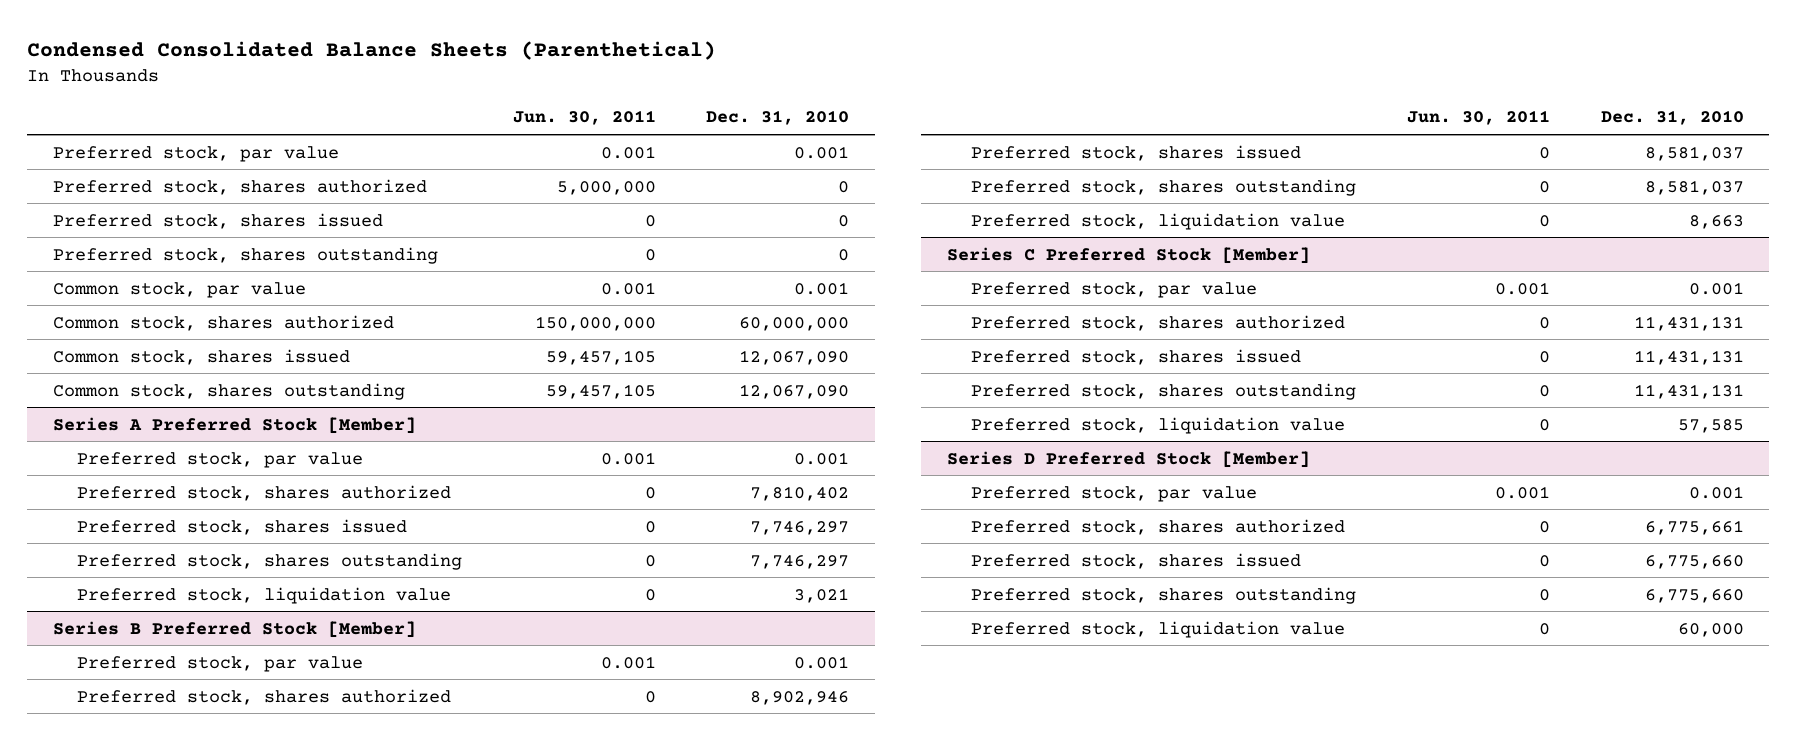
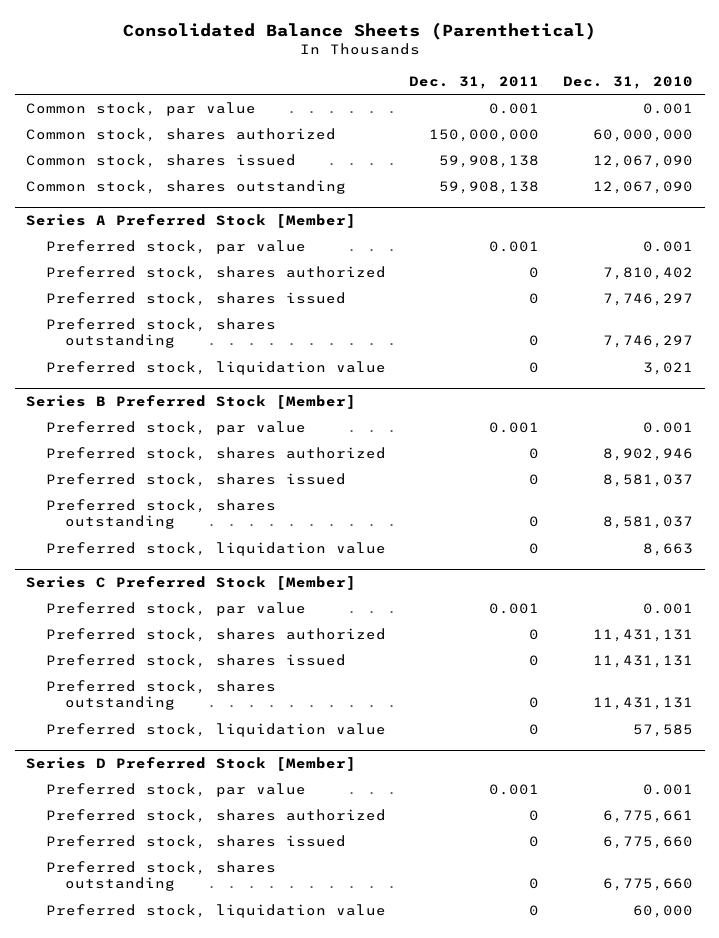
[27,41,717,61] Condensed Consolidated Balance Sheets (Parenthetical) -> [122,21,596,40] Consolidated Balance Sheets (Parenthetical)
[512,110,656,126] Jun. 30, 2011 -> none
none -> [409,75,540,89] Dec. 31, 2011
[52,145,339,162] Preferred stock, par value -> none
[52,178,427,195] Preferred stock, shares authorized -> none
[52,212,383,229] Preferred stock, shares issued -> none
[52,246,438,264] Preferred stock, shares outstanding -> none

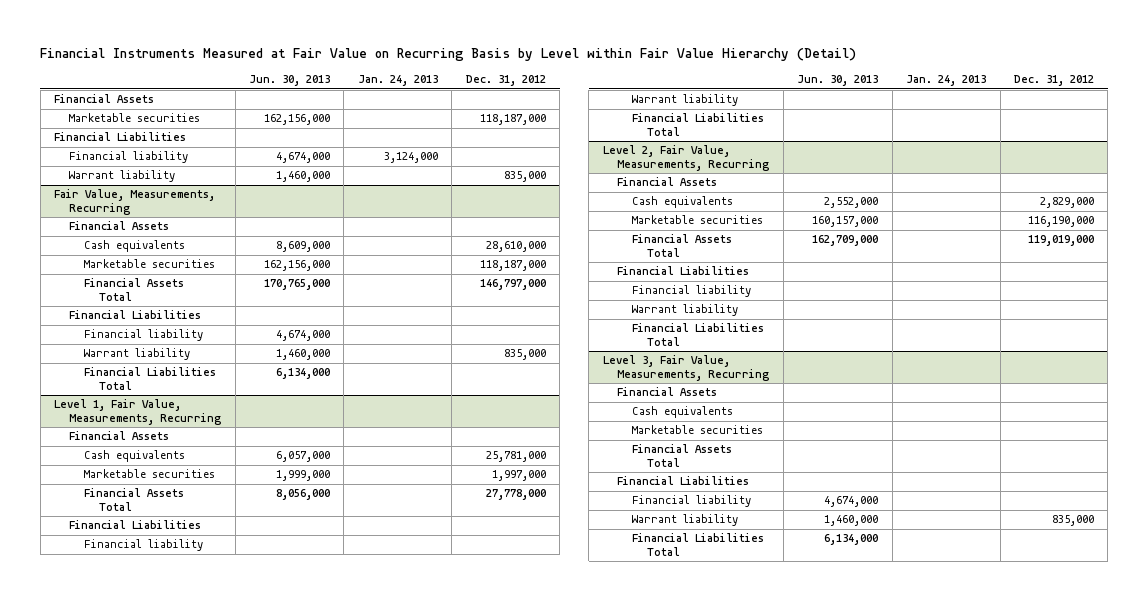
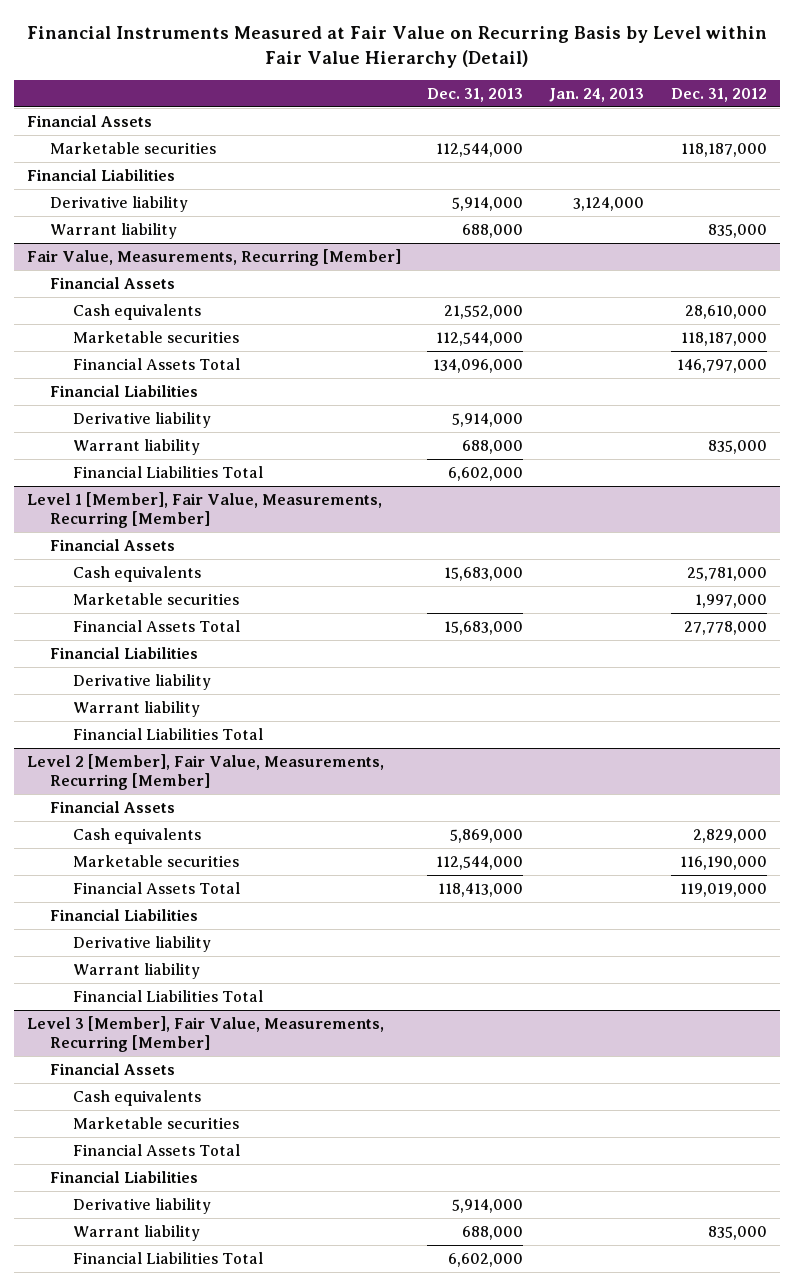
[248,75,330,87] Jun. 30, 2013 -> none
none -> [427,87,524,102] Dec. 31, 2013
[69,151,189,164] Financial liability -> [50,196,189,213] Derivative liability
[54,189,216,215] Fair Value, Measurements, Recurring -> [27,249,402,267] Fair Value, Measurements, Recurring [Member]
[84,329,204,342] Financial liability -> [73,412,212,429] Derivative liability
[54,399,222,425] Level 1, Fair Value, Measurements, Recurring -> [27,492,383,528] Level 1 [Member], Fair Value, Measurements, Recurring [Member]
[84,539,204,552] Financial liability -> [73,674,212,691] Derivative liability
[602,145,770,171] Level 2, Fair Value, Measurements, Recurring -> [27,754,385,790] Level 2 [Member], Fair Value, Measurements, Recurring [Member]
[632,285,752,298] Financial liability -> [73,936,212,953] Derivative liability
[602,355,770,381] Level 3, Fair Value, Measurements, Recurring -> [27,1016,385,1052] Level 3 [Member], Fair Value, Measurements, Recurring [Member]
[632,495,752,508] Financial liability -> [73,1198,212,1215] Derivative liability

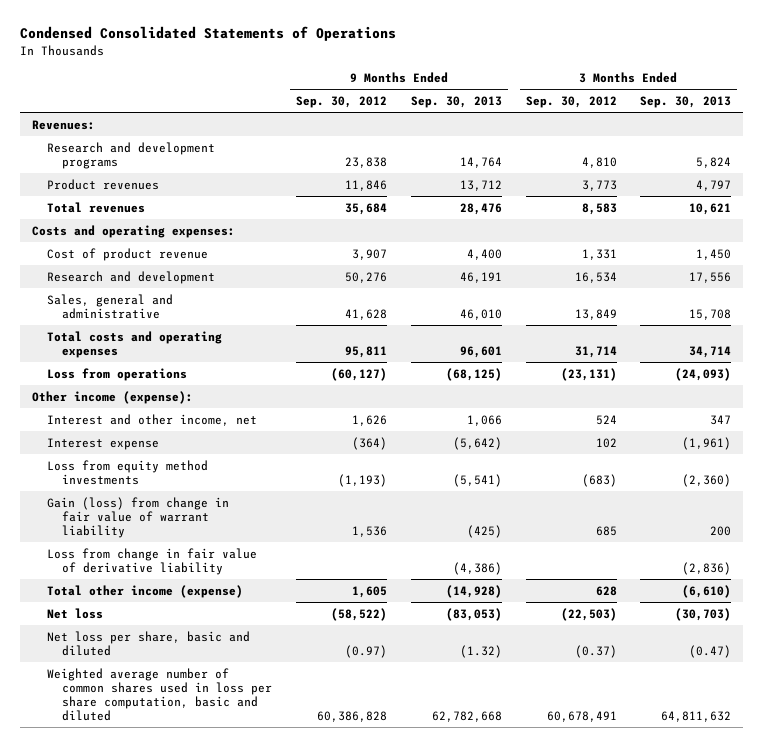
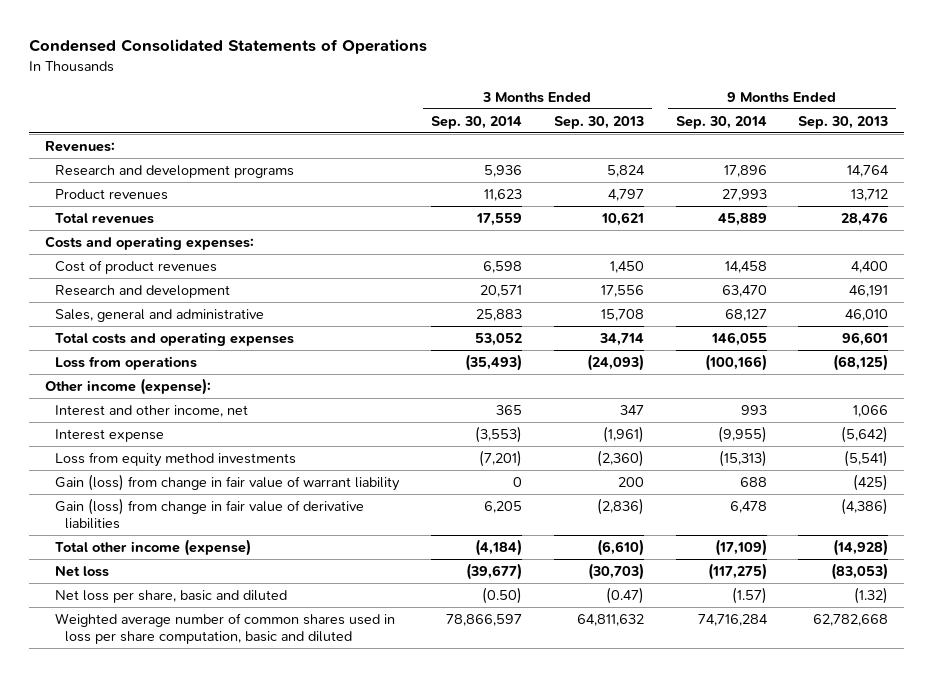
[296,96,388,109] Sep. 30, 2012 -> none
[525,96,617,109] Sep. 30, 2012 -> none
none -> [431,115,523,129] Sep. 30, 2014
none -> [675,115,767,129] Sep. 30, 2014
[46,247,208,261] Cost of product revenue -> [55,259,218,274] Cost of product revenues
[46,547,257,575] Loss from change in fair value of derivative liability -> [55,497,365,530] Gain (loss) from change in fair value of derivative liabilities

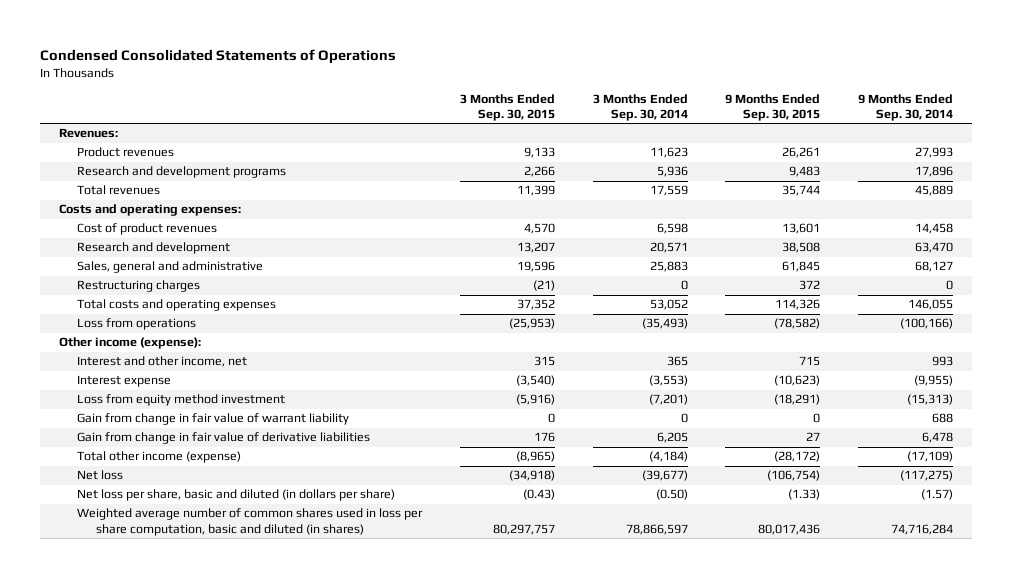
[553,115,644,129] Sep. 30, 2013 -> none
[798,115,889,129] Sep. 30, 2013 -> none
none -> [459,93,555,122] 3 Months Ended Sep. 30, 2015
none -> [725,93,821,122] 9 Months Ended Sep. 30, 2015
[55,164,295,178] Research and development programs -> [77,166,287,179] Research and development programs
none -> [77,280,201,293] Restructuring charges
[55,451,297,467] Loss from equity method investments -> [77,394,286,407] Loss from equity method investment
[55,473,401,491] Gain (loss) from change in fair value of warrant liability -> [77,413,350,426] Gain from change in fair value of warrant liability
[55,497,365,530] Gain (loss) from change in fair value of derivative liabilities -> [77,432,371,445] Gain from change in fair value of derivative liabilities
[55,589,288,603] Net loss per share, basic and diluted -> [77,489,396,502] Net loss per share, basic and diluted (in dollars per share)
[55,612,396,645] Weighted average number of common shares used in loss per share computation, basic and diluted -> [77,508,424,536] Weighted average number of common shares used in loss per share computation, basic and diluted (in shares)

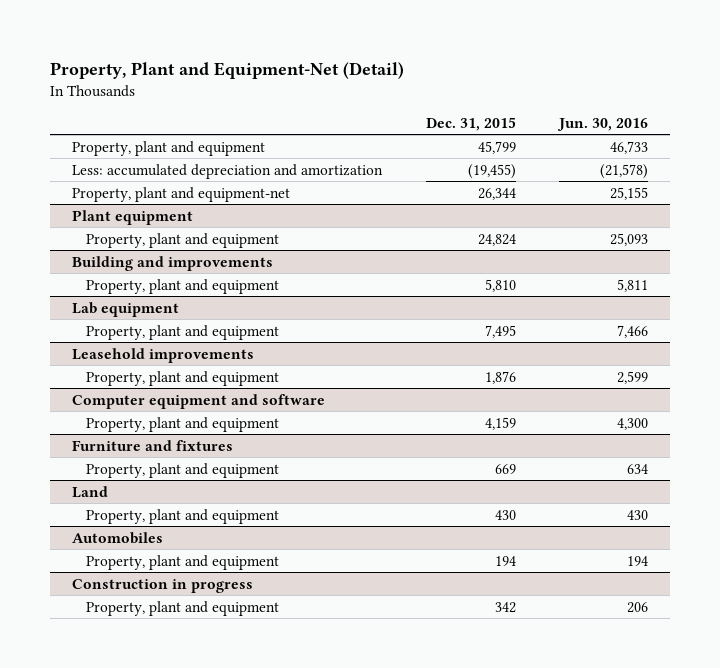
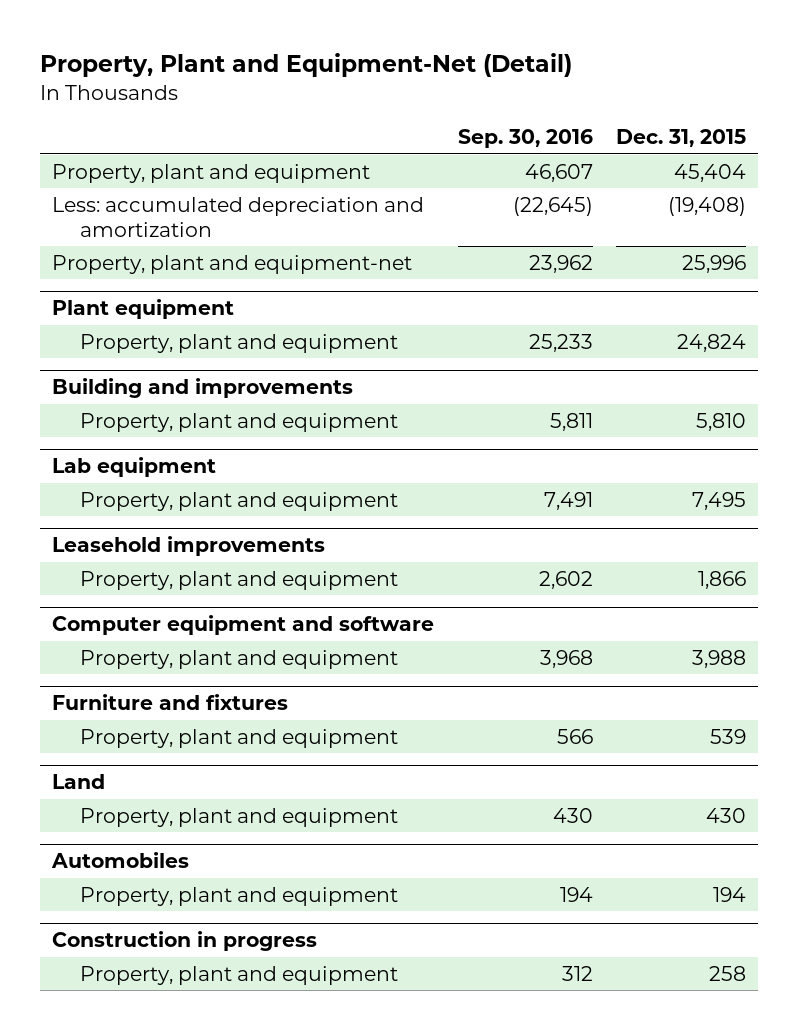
[557,117,649,131] Jun. 30, 2016 -> none
none -> [457,129,593,149] Sep. 30, 2016
[477,140,516,154] 45,799 -> [674,163,747,182] 45,404
[467,163,516,179] (19,455) -> [668,196,747,216] (19,408)
[477,187,516,200] 26,344 -> [682,254,747,273] 25,996
[484,370,516,384] 1,876 -> [698,570,747,589] 1,866
[484,416,516,430] 4,159 -> [692,649,747,668] 3,988
[494,463,516,474] 669 -> [710,728,747,744] 539
[494,601,516,613] 342 -> [709,965,747,981] 258

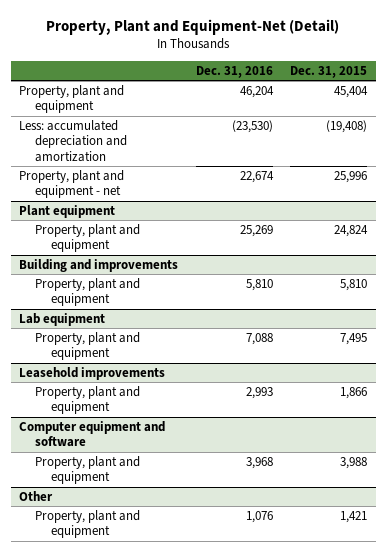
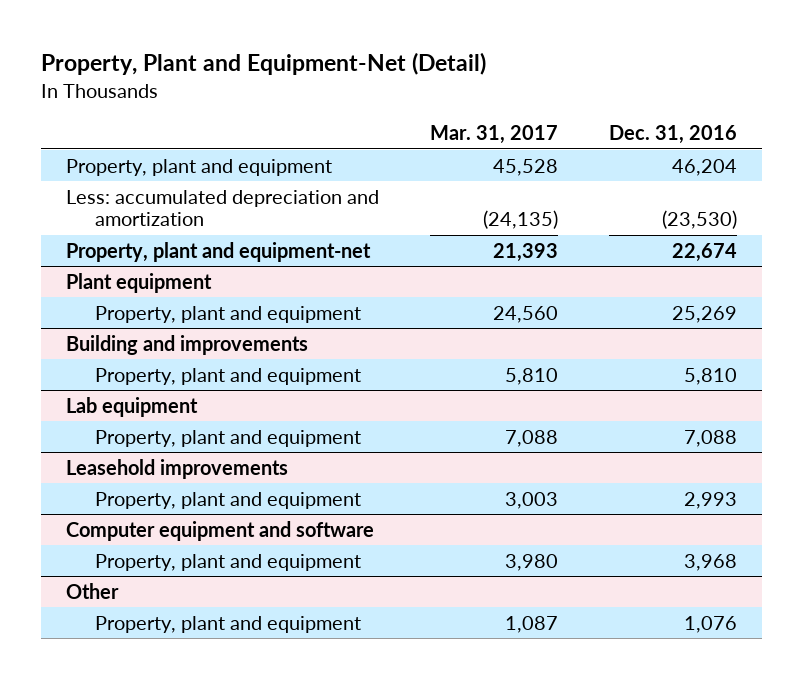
[290,65,368,78] Dec. 31, 2015 -> none
none -> [429,125,558,145] Mar. 31, 2017
[19,169,125,199] Property, plant and equipment - net -> [66,241,372,262] Property, plant and equipment-net

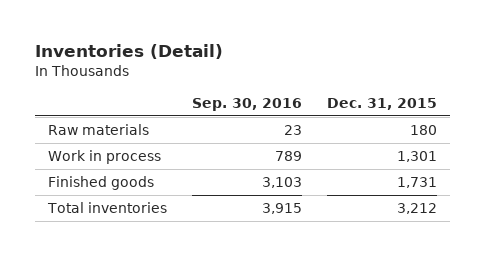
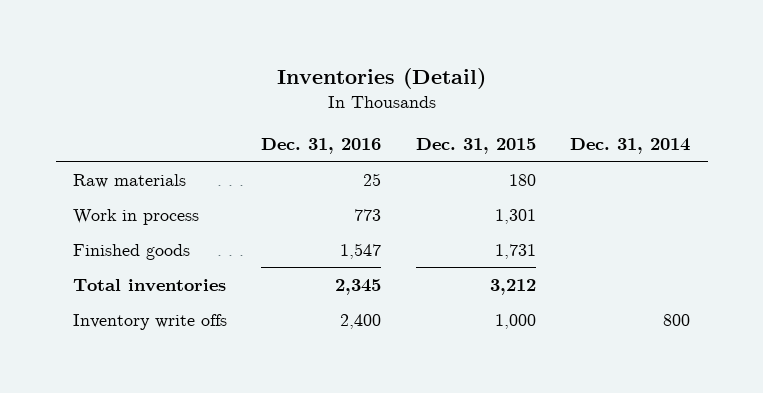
[191,98,302,112] Sep. 30, 2016 -> none
none -> [261,137,382,154] Dec. 31, 2016
none -> [570,137,691,154] Dec. 31, 2014
none -> [73,313,228,330] Inventory write offs

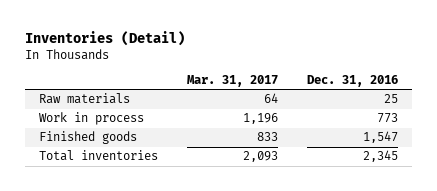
[415,137,536,154] Dec. 31, 2015 -> none
[570,137,691,154] Dec. 31, 2014 -> none
none -> [186,75,278,88] Mar. 31, 2017
[73,313,228,330] Inventory write offs -> none

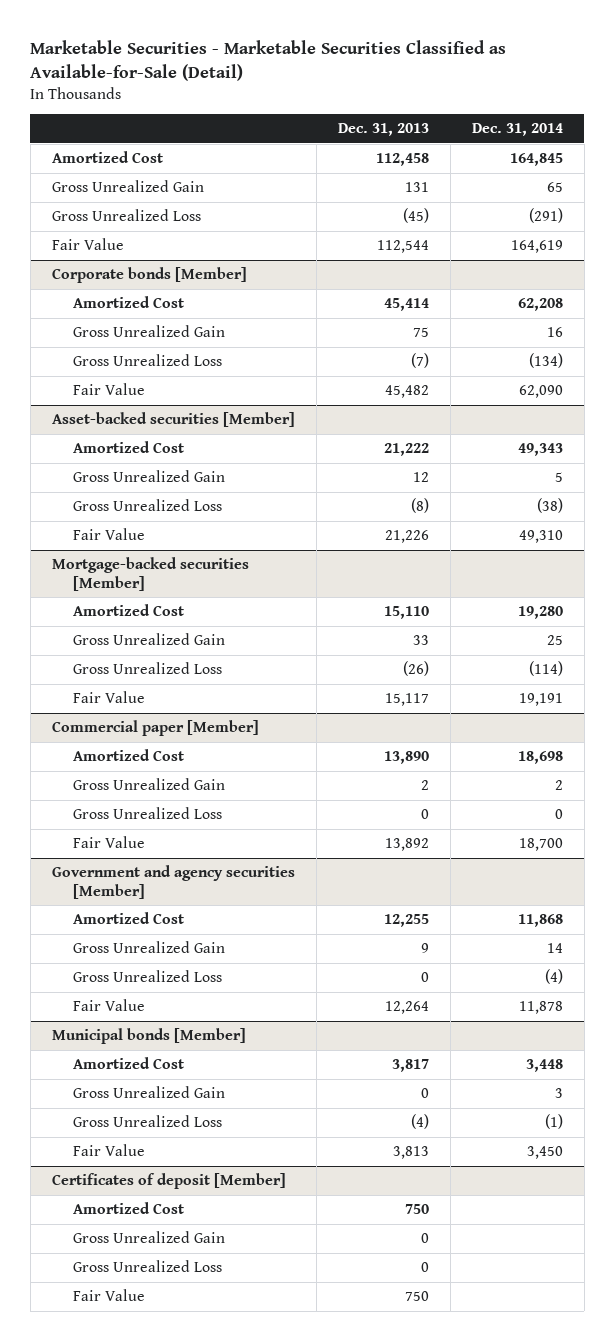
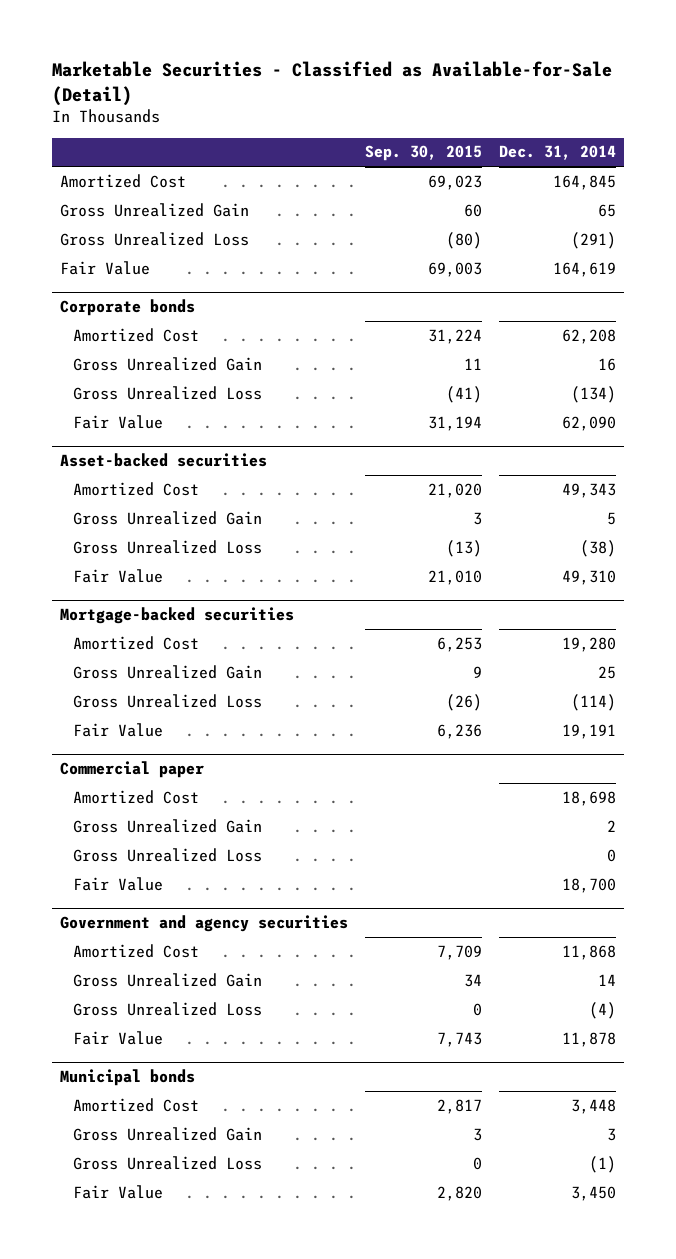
[30,40,507,81] Marketable Securities - Marketable Securities Classified as Available-for-Sale (Detail) -> [51,61,612,106] Marketable Securities - Classified as Available-for-Sale (Detail)
[337,123,429,137] Dec. 31, 2013 -> none
none -> [364,145,482,162] Sep. 30, 2015
[51,267,247,284] Corporate bonds [Member] -> [59,299,195,317] Corporate bonds
[51,412,295,428] Asset-backed securities [Member] -> [59,453,267,468] Asset-backed securities
[51,557,249,591] Mortgage-backed securities [Member] -> [59,607,294,625] Mortgage-backed securities
[51,720,259,737] Commercial paper [Member] -> [59,761,204,779] Commercial paper
[51,865,295,899] Government and agency securities [Member] -> [59,915,348,933] Government and agency securities
[51,1028,246,1045] Municipal bonds [Member] -> [59,1069,195,1087] Municipal bonds
[51,1173,286,1190] Certificates of deposit [Member] -> none
[72,1202,184,1215] Amortized Cost -> none
[72,1231,225,1244] Gross Unrealized Gain -> none
[72,1260,222,1273] Gross Unrealized Loss -> none
[72,1289,145,1302] Fair Value -> none

